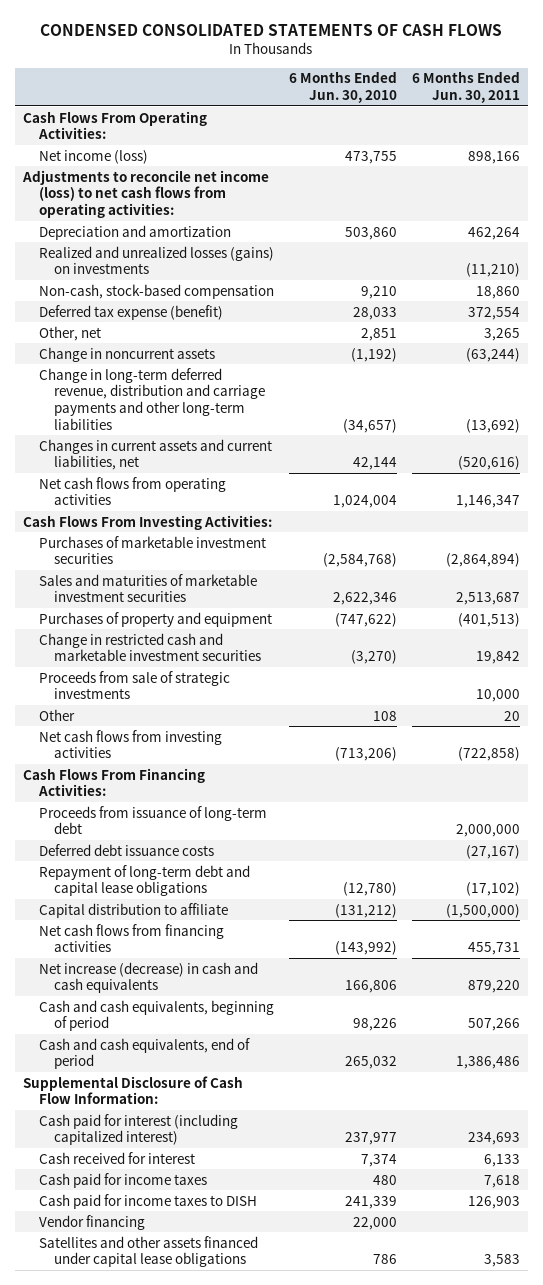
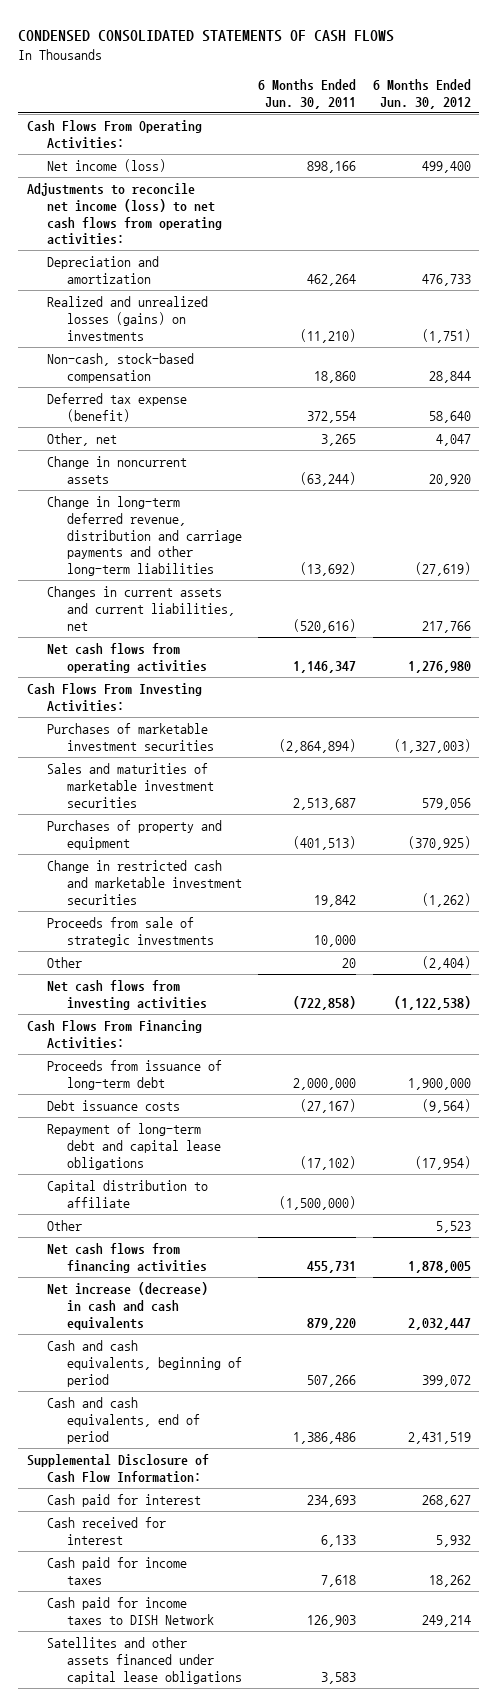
[288,71,397,104] 6 Months Ended Jun. 30, 2010 -> none
none -> [372,79,471,109] 6 Months Ended Jun. 30, 2012
[38,843,214,856] Deferred debt issuance costs -> [46,1099,180,1111] Debt issuance costs
none -> [46,1219,82,1231] Other
[38,1113,238,1146] Cash paid for interest (including capitalized interest) -> [46,1493,201,1507] Cash paid for interest
[38,1214,145,1230] Vendor financing -> none
[38,1193,257,1209] Cash paid for income taxes to DISH -> [46,1596,214,1625] Cash paid for income taxes to DISH Network

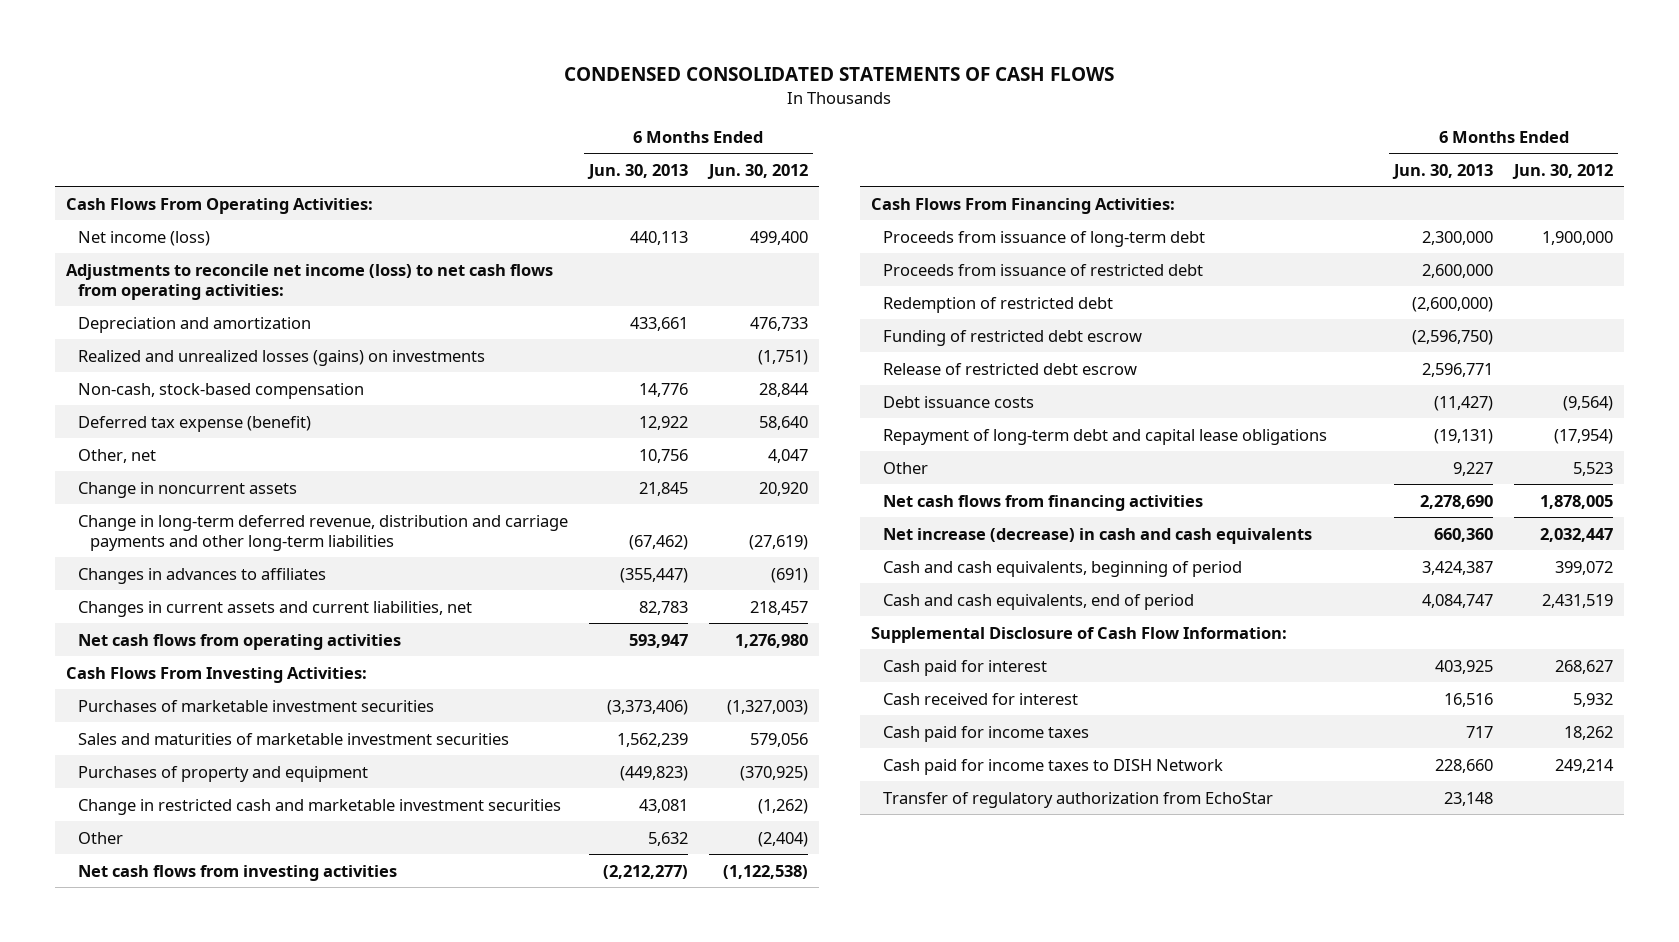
[258,79,357,109] 6 Months Ended Jun. 30, 2011 -> none
none -> [586,163,688,179] Jun. 30, 2013
none -> [77,567,326,584] Changes in advances to affiliates
[421,620,471,633] 217,766 -> [750,600,809,615] 218,457
[46,916,214,947] Proceeds from sale of strategic investments -> none
none -> [882,263,1203,276] Proceeds from issuance of restricted debt
none -> [882,296,1113,313] Redemption of restricted debt
none -> [882,329,1142,346] Funding of restricted debt escrow
none -> [882,362,1137,375] Release of restricted debt escrow
[46,1179,208,1208] Capital distribution to affiliate -> none
[46,1636,242,1684] Satellites and other assets financed under capital lease obligations -> none
none -> [882,791,1273,808] Transfer of regulatory authorization from EchoStar

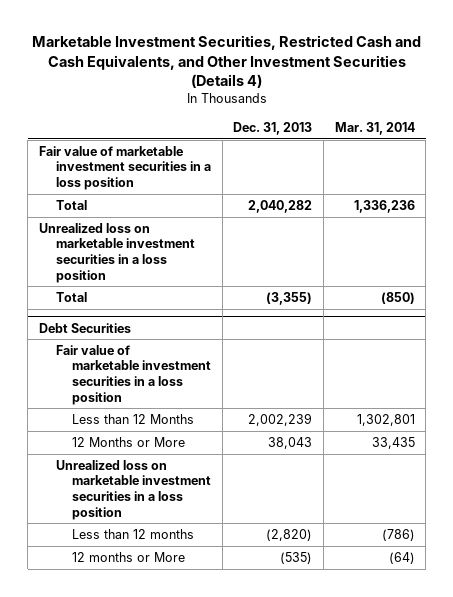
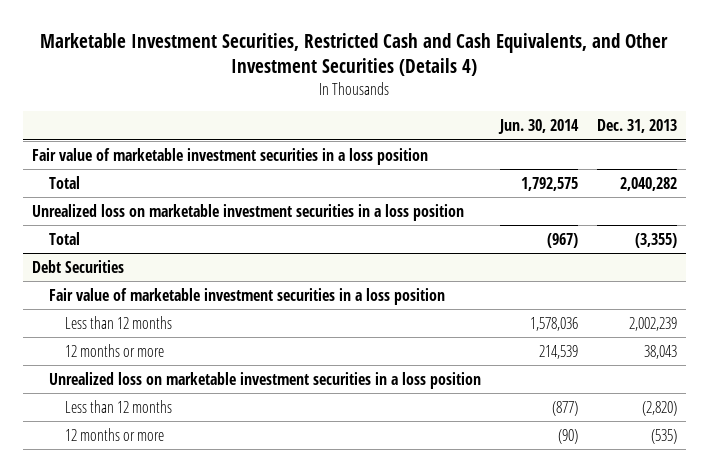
[334,121,415,135] Mar. 31, 2014 -> none
none -> [497,119,579,135] Jun. 30, 2014
[72,413,195,424] Less than 12 Months -> [65,315,173,329] Less than 12 months
[72,436,186,447] 12 Months or More -> [65,343,165,357] 12 months or more
[72,551,186,562] 12 months or More -> [65,427,165,441] 12 months or more

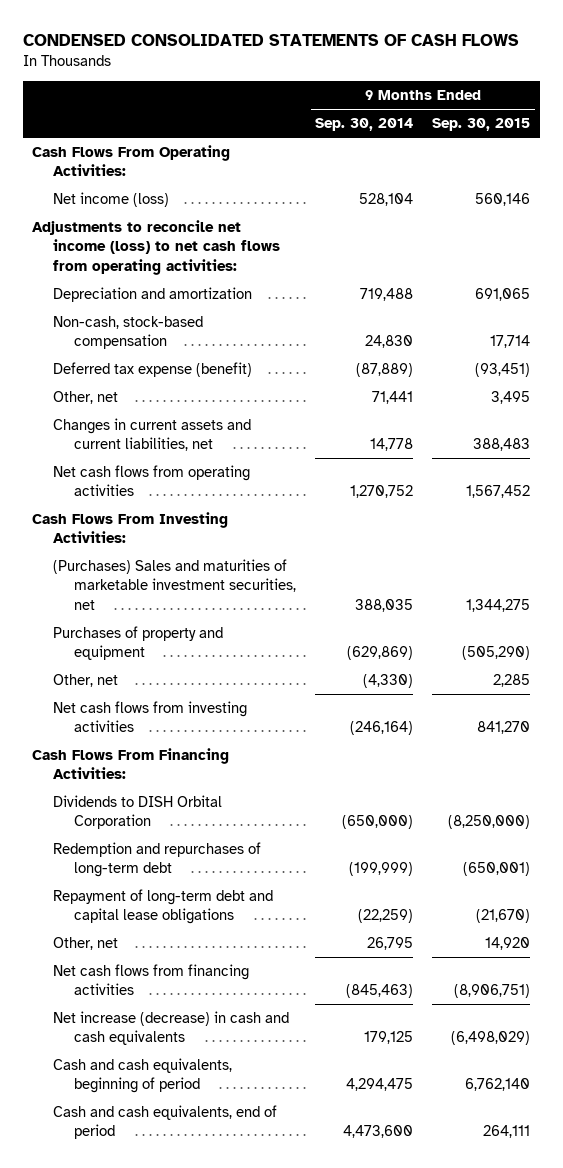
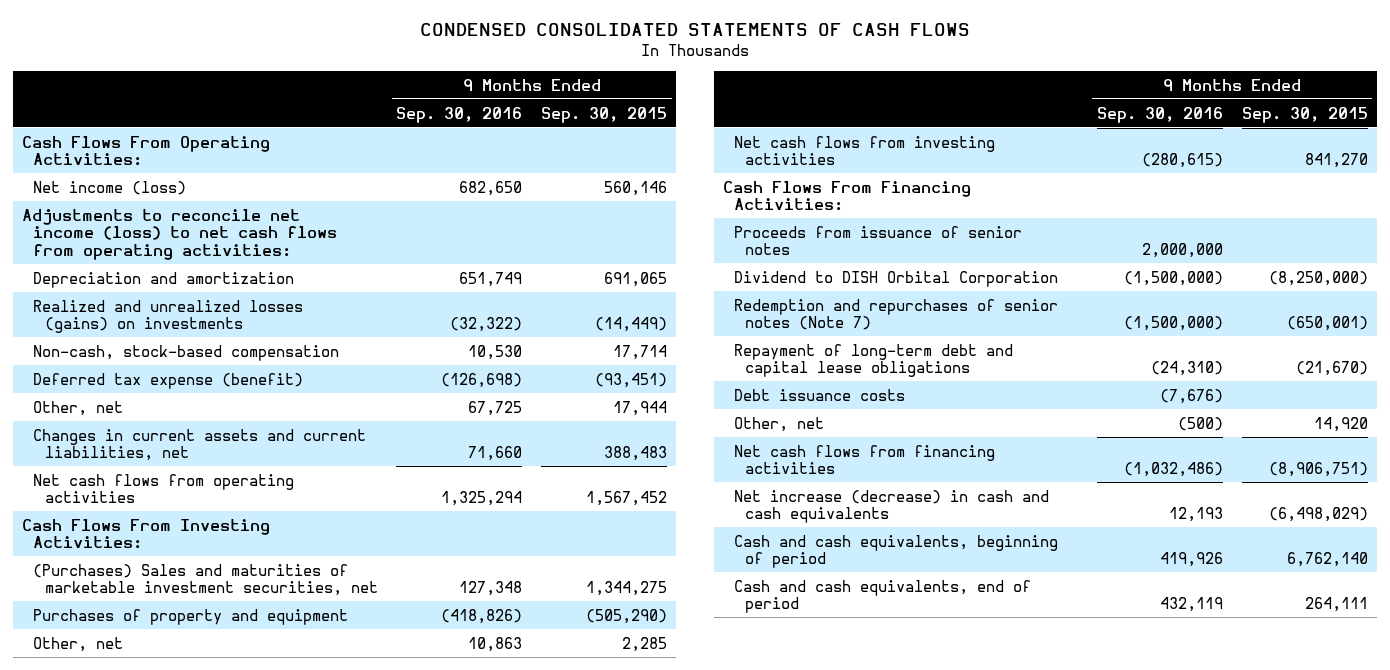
[315,118,414,132] Sep. 30, 2014 -> none
none -> [396,106,523,123] Sep. 30, 2016
none -> [33,299,304,334] Realized and unrealized losses (gains) on investments
[491,391,531,405] 3,495 -> [612,400,667,416] 17,944
none -> [734,225,1023,256] Proceeds from issuance of senior notes
[53,795,223,830] Dividends to DISH Orbital Corporation -> [734,270,1059,287] Dividend to DISH Orbital Corporation
[53,842,262,878] Redemption and repurchases of long-term debt -> [734,298,1059,331] Redemption and repurchases of senior notes (Note 7)
none -> [734,388,906,401] Debt issuance costs

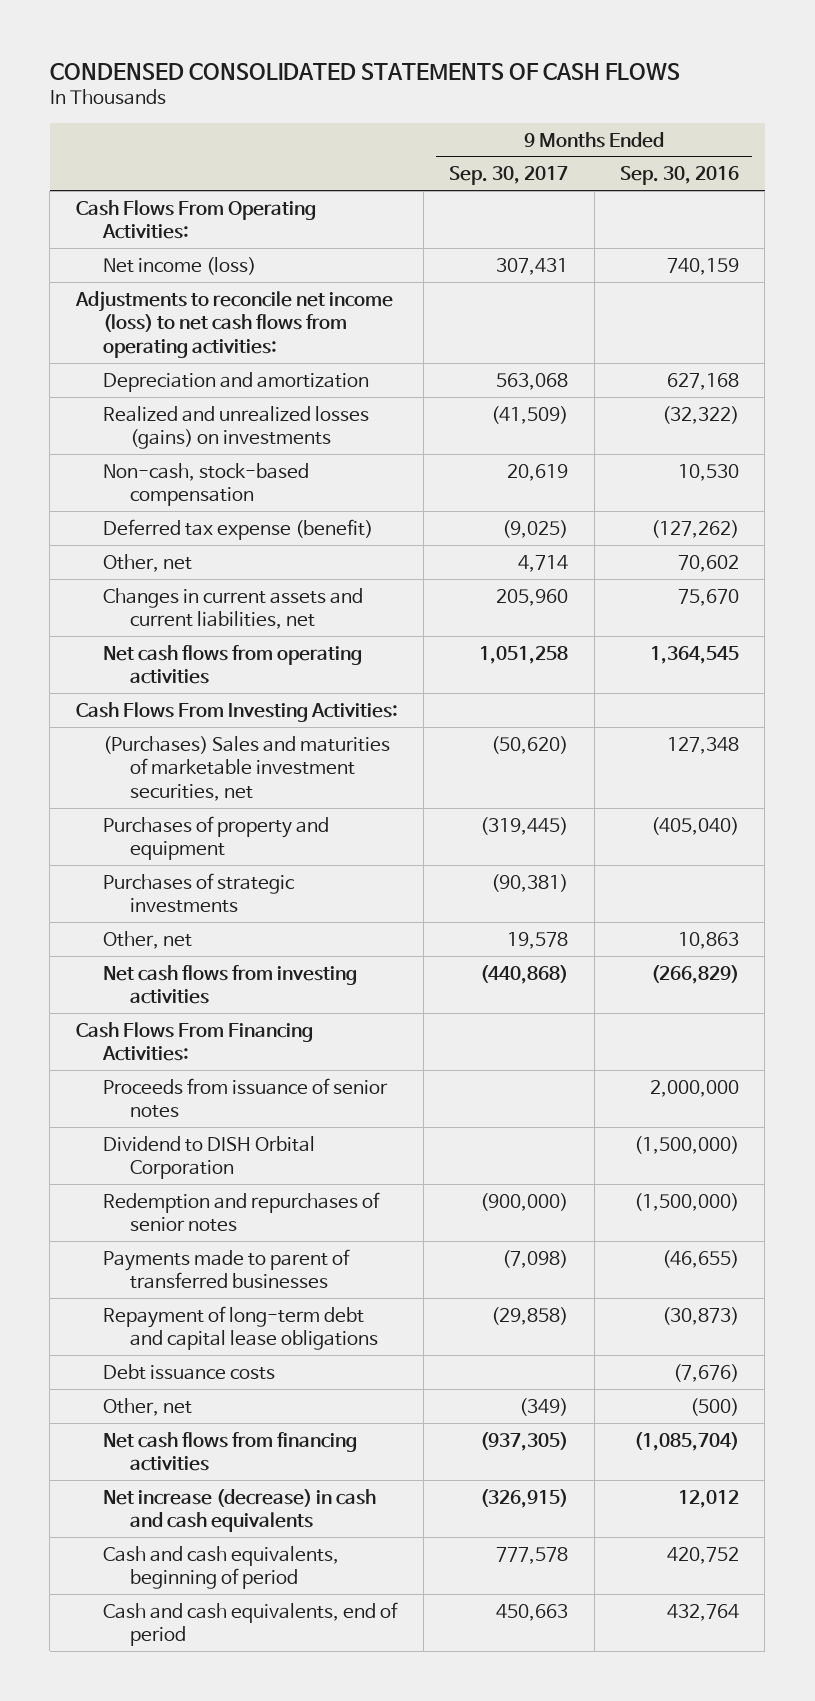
[540,106,667,123] Sep. 30, 2015 -> none
none -> [449,166,569,186] Sep. 30, 2017
[459,180,523,196] 682,650 -> [666,257,739,275] 740,159
[459,271,523,287] 651,749 -> [666,372,739,390] 627,168
[441,372,523,388] (126,698) -> [650,519,739,538] (127,262)
[468,400,523,416] 67,725 -> [677,554,739,572] 70,602
[468,446,523,462] 71,660 -> [677,588,739,606] 75,670
[441,491,523,507] 1,325,294 -> [649,645,739,664] 1,364,545
[441,608,523,624] (418,826) -> [650,816,739,835] (405,040)
none -> [102,872,295,914] Purchases of strategic investments
[1142,153,1224,169] (280,615) -> [650,964,739,984] (266,829)
[734,298,1059,331] Redemption and repurchases of senior notes (Note 7) -> [102,1191,380,1233] Redemption and repurchases of senior notes
none -> [102,1248,350,1290] Payments made to parent of transferred businesses
[1151,361,1224,377] (24,310) -> [661,1306,739,1325] (30,873)
[1124,462,1224,478] (1,032,486) -> [633,1431,739,1451] (1,085,704)
[1169,507,1224,523] 12,193 -> [677,1489,739,1508] 12,012
[1160,552,1224,568] 419,926 -> [666,1546,739,1564] 420,752
[1160,597,1224,613] 432,119 -> [666,1603,739,1621] 432,764

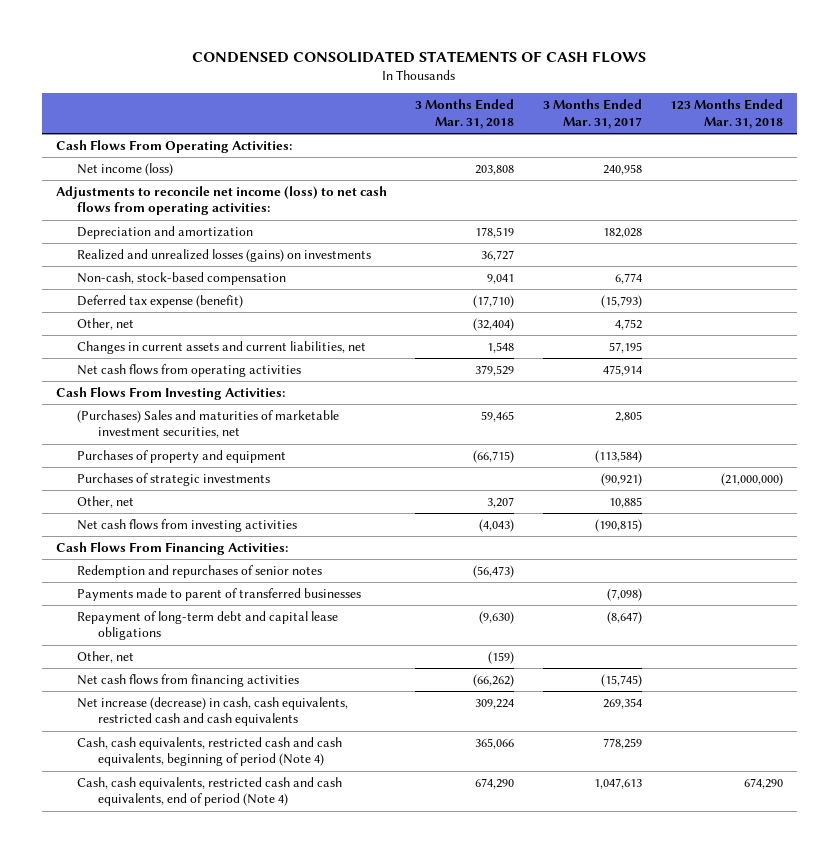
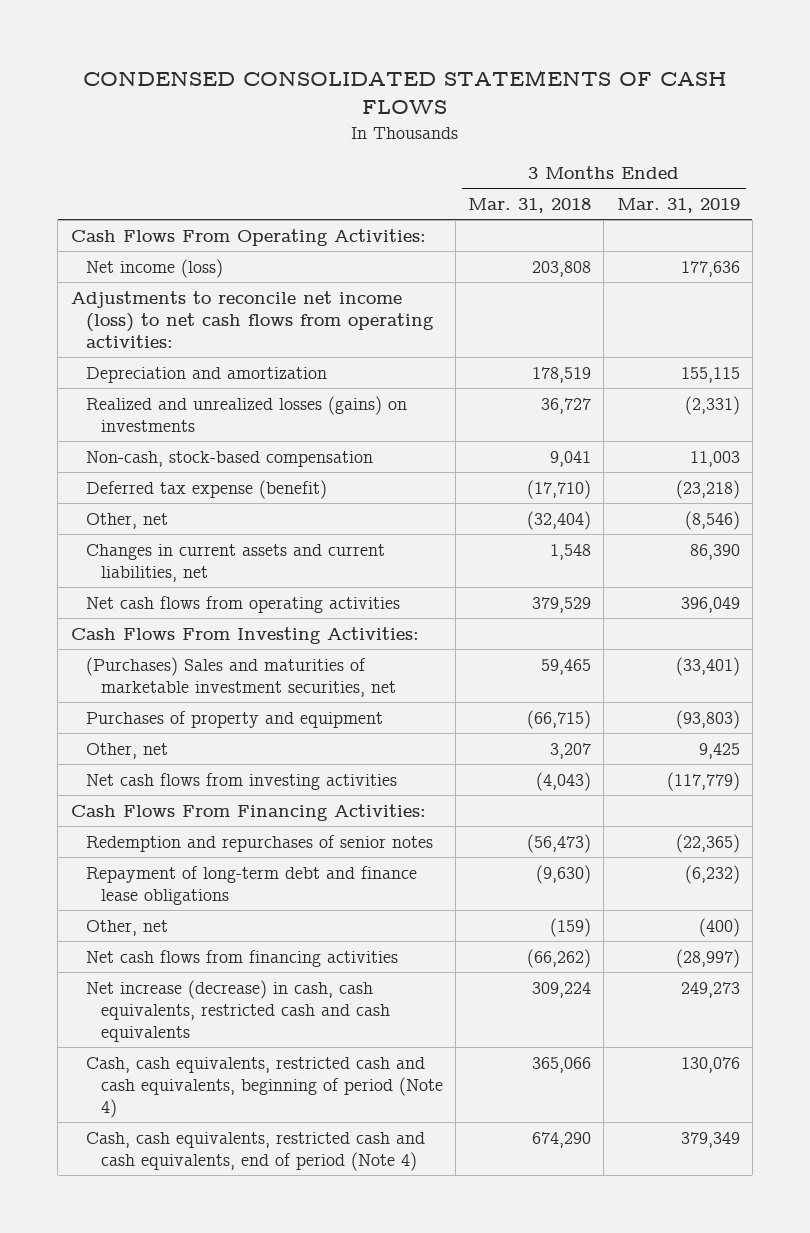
[542,99,642,129] 3 Months Ended Mar. 31, 2017 -> none
[670,99,784,129] 123 Months Ended Mar. 31, 2018 -> none
none -> [616,197,740,213] Mar. 31, 2019
[76,472,270,486] Purchases of strategic investments -> none
[76,587,361,601] Payments made to parent of transferred businesses -> none
[76,610,338,641] Repayment of long-term debt and capital lease obligations -> [85,865,417,905] Repayment of long-term debt and finance lease obligations

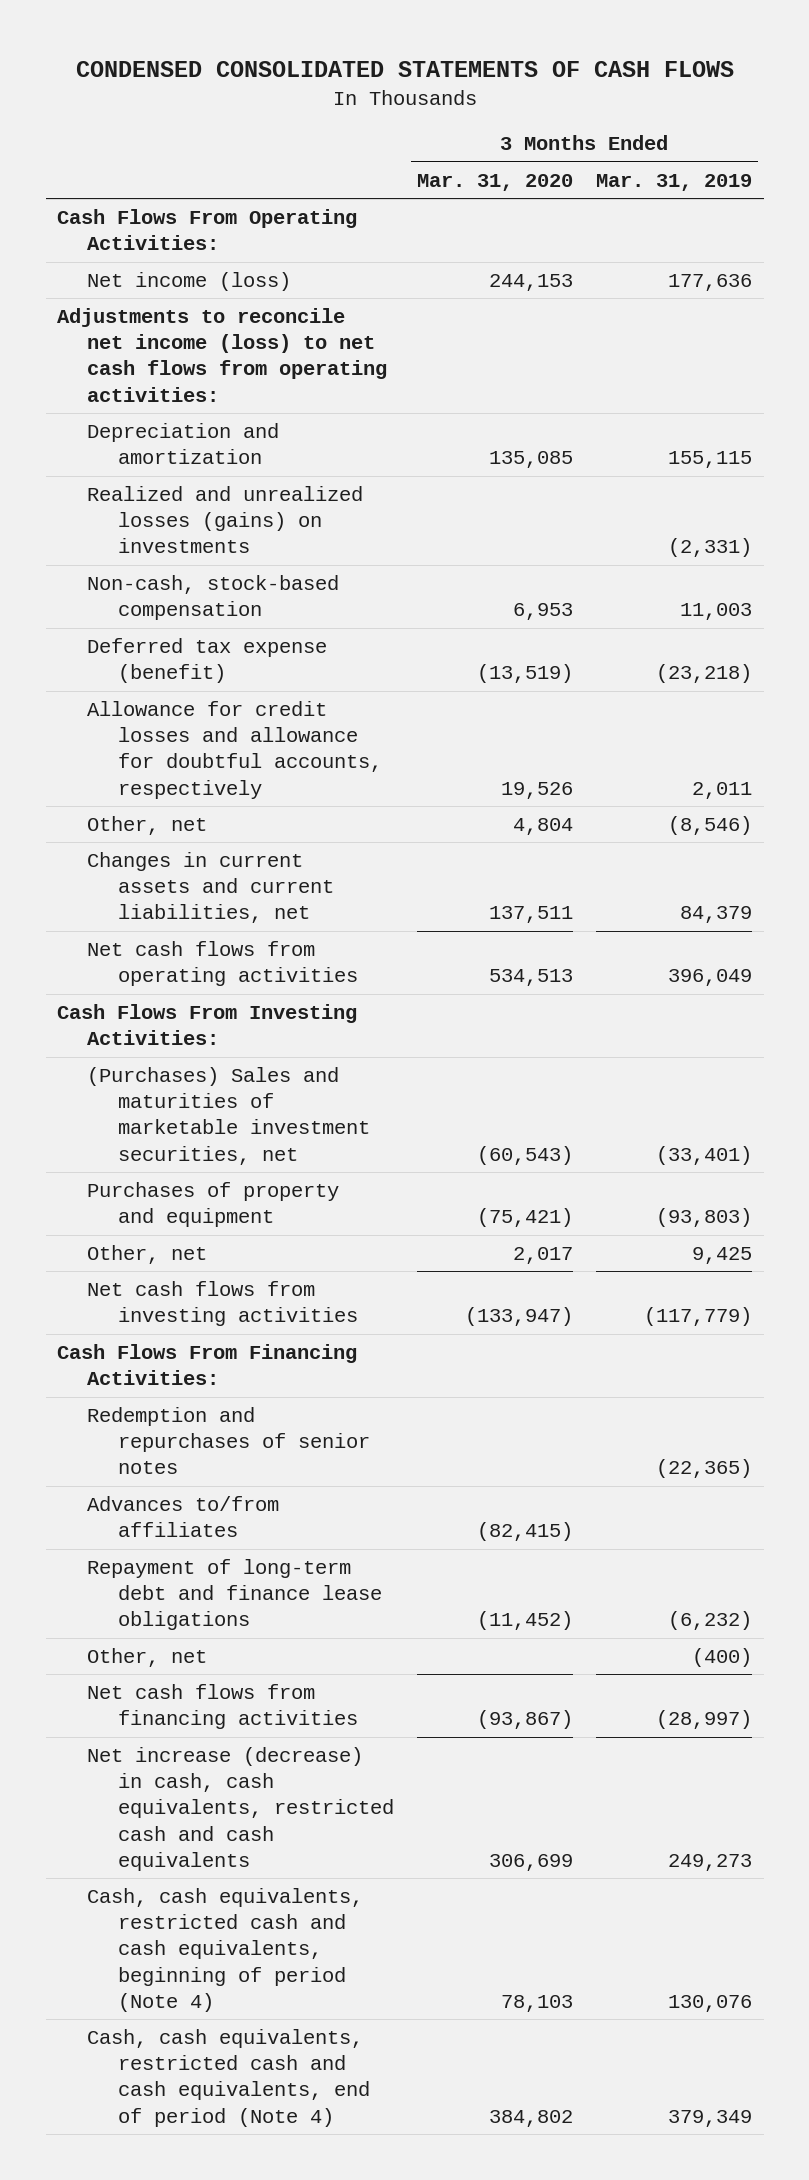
[468,197,592,213] Mar. 31, 2018 -> none
none -> [416,173,573,191] Mar. 31, 2020
none -> [87,700,382,799] Allowance for credit losses and allowance for doubtful accounts, respectively
[689,543,740,560] 86,390 -> [680,906,753,924] 84,379
none -> [87,1495,280,1538] Advances to/from affiliates

